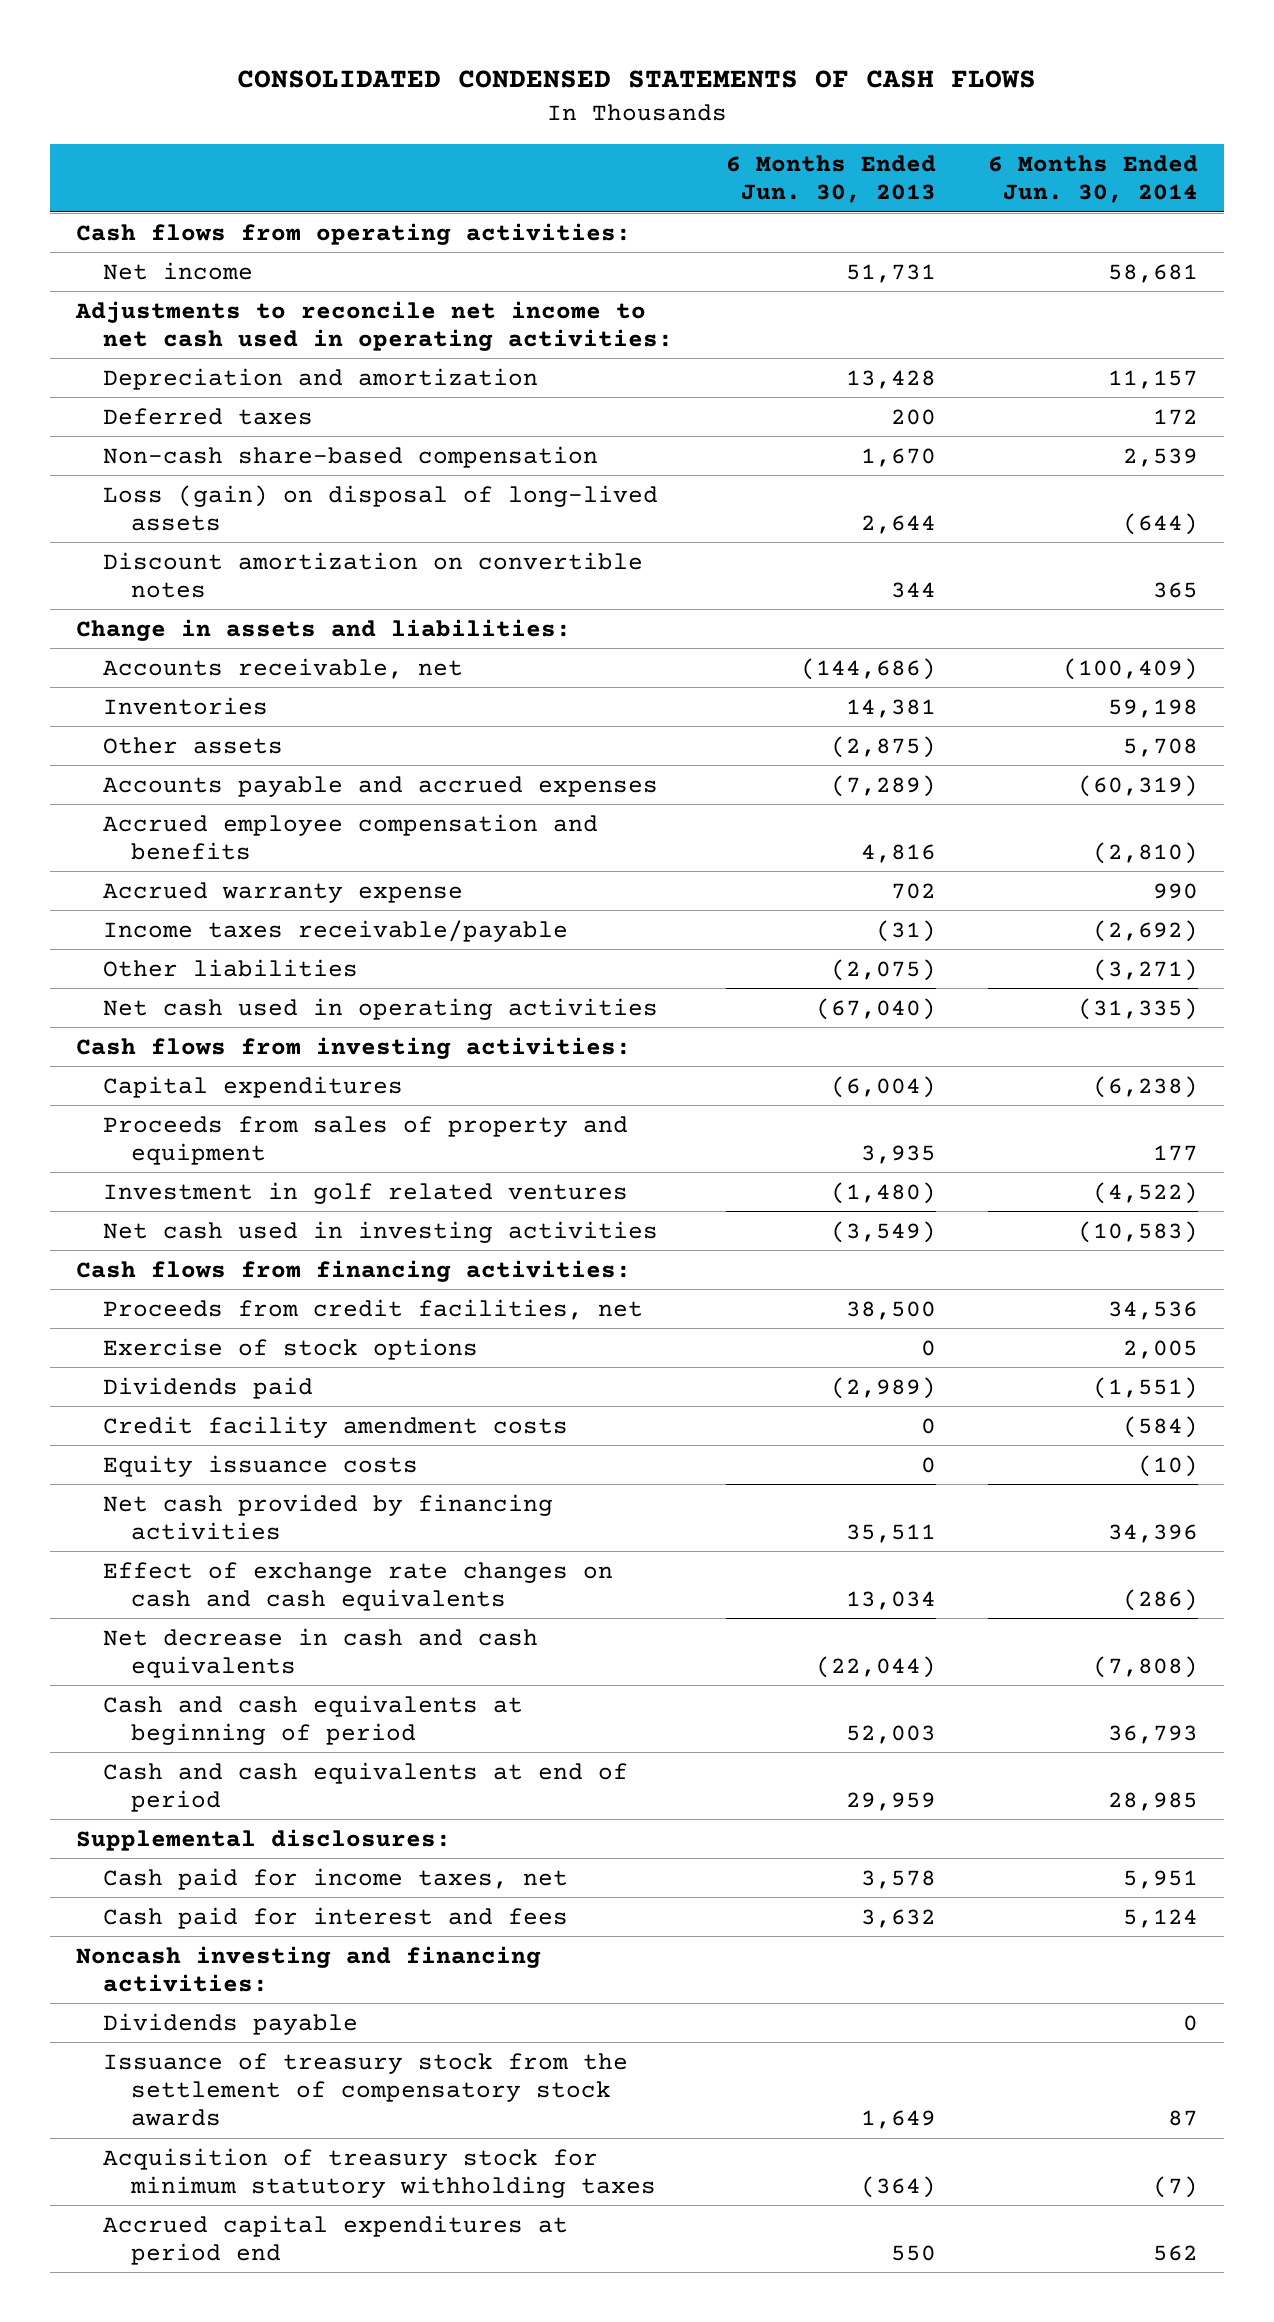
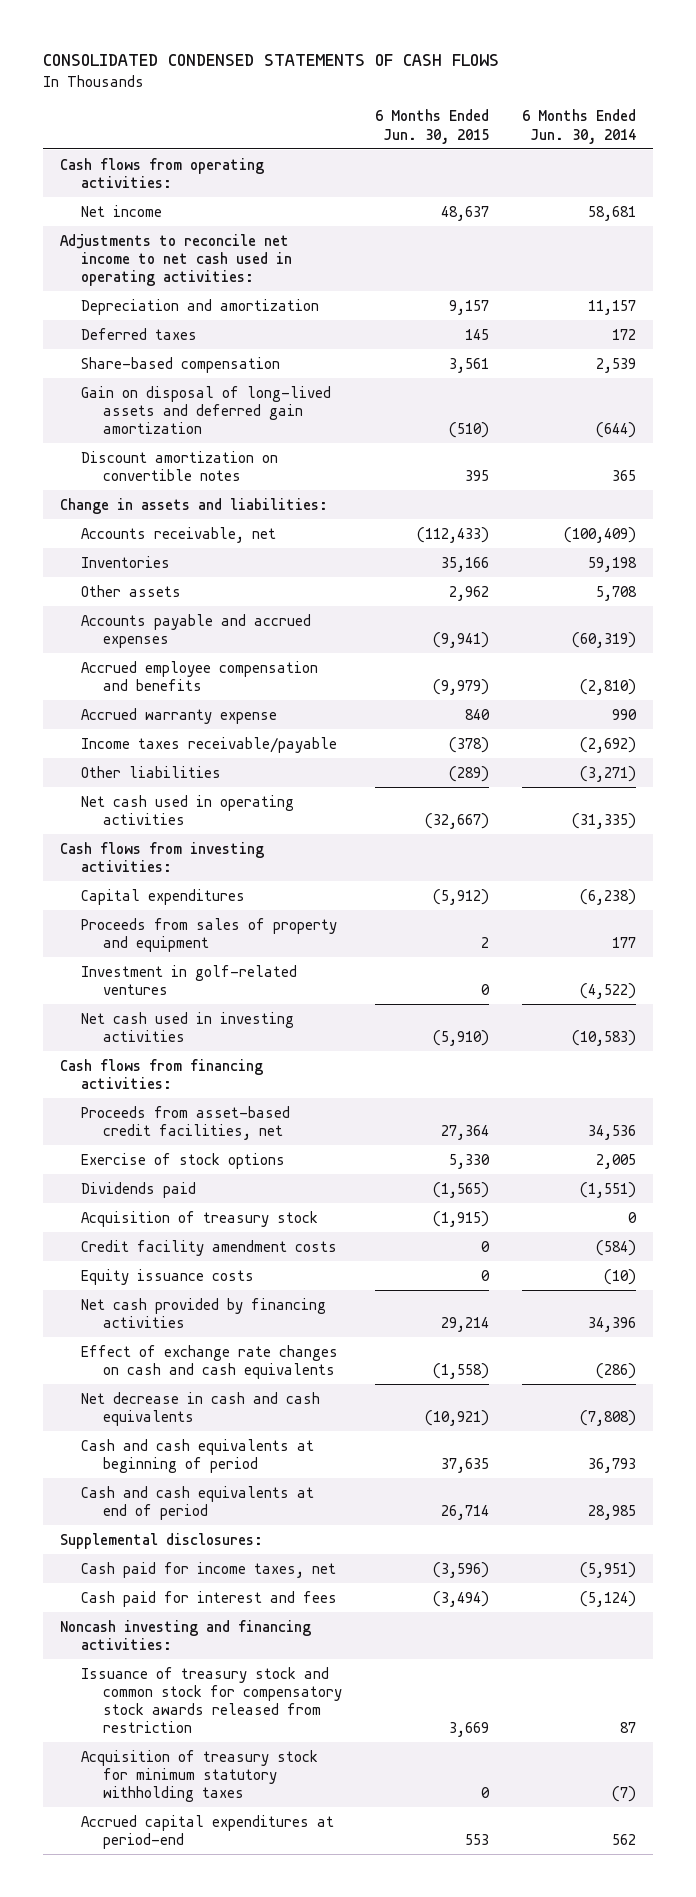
[725,154,936,204] 6 Months Ended Jun. 30, 2013 -> none
none -> [374,109,489,144] 6 Months Ended Jun. 30, 2015
[103,445,599,468] Non-cash share-based compensation -> [81,356,281,373] Share-based compensation
[103,484,659,531] Loss (gain) on disposal of long-lived assets -> [81,385,332,434] Gain on disposal of long-lived assets and deferred gain amortization
[103,1181,629,1204] Investment in golf related ventures -> [81,964,298,995] Investment in golf-related ventures
[103,1298,644,1320] Proceeds from credit facilities, net -> [81,1105,291,1140] Proceeds from asset-based credit facilities, net
none -> [81,1210,319,1227] Acquisition of treasury stock
[1122,1869,1198,1889] 5,951 -> [580,1561,637,1578] (5,951)
[1122,1908,1198,1928] 5,124 -> [580,1590,637,1607] (5,124)
[103,2012,359,2035] Dividends payable -> none
[103,2052,629,2127] Issuance of treasury stock from the settlement of compensatory stock awards -> [81,1666,342,1734] Issuance of treasury stock and common stock for compensatory stock awards released from restriction
[103,2214,569,2265] Accrued capital expenditures at period end -> [81,1814,335,1849] Accrued capital expenditures at period-end

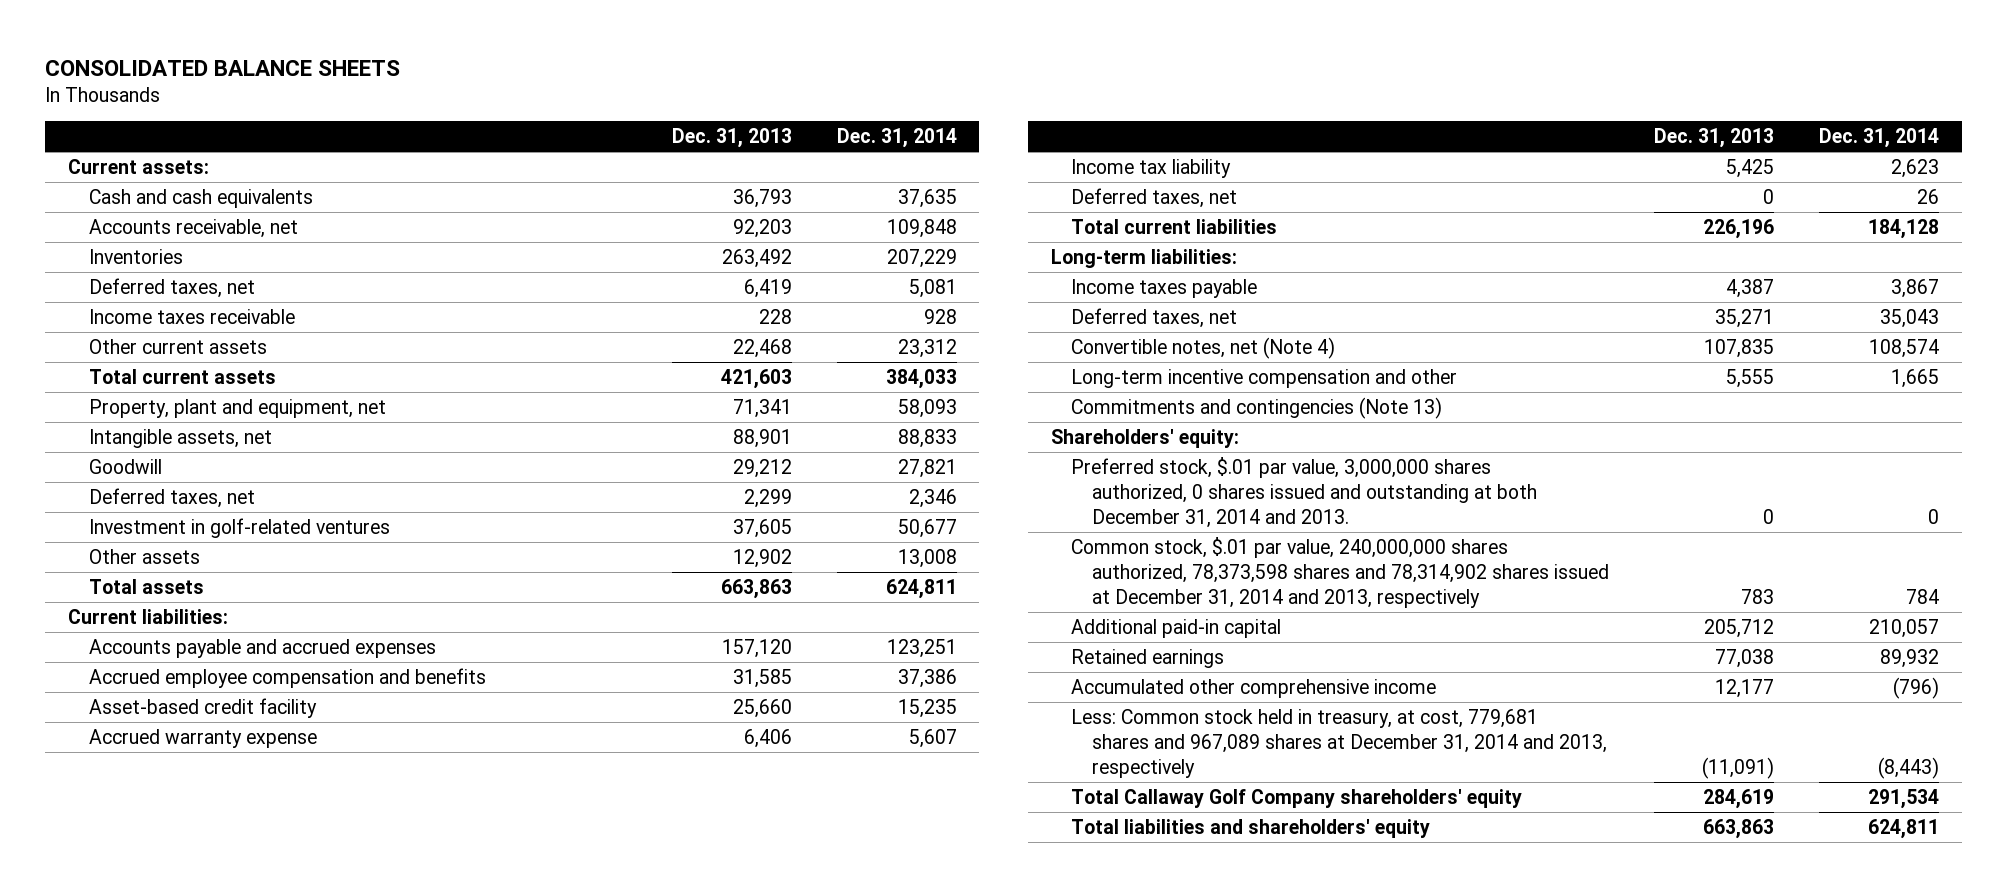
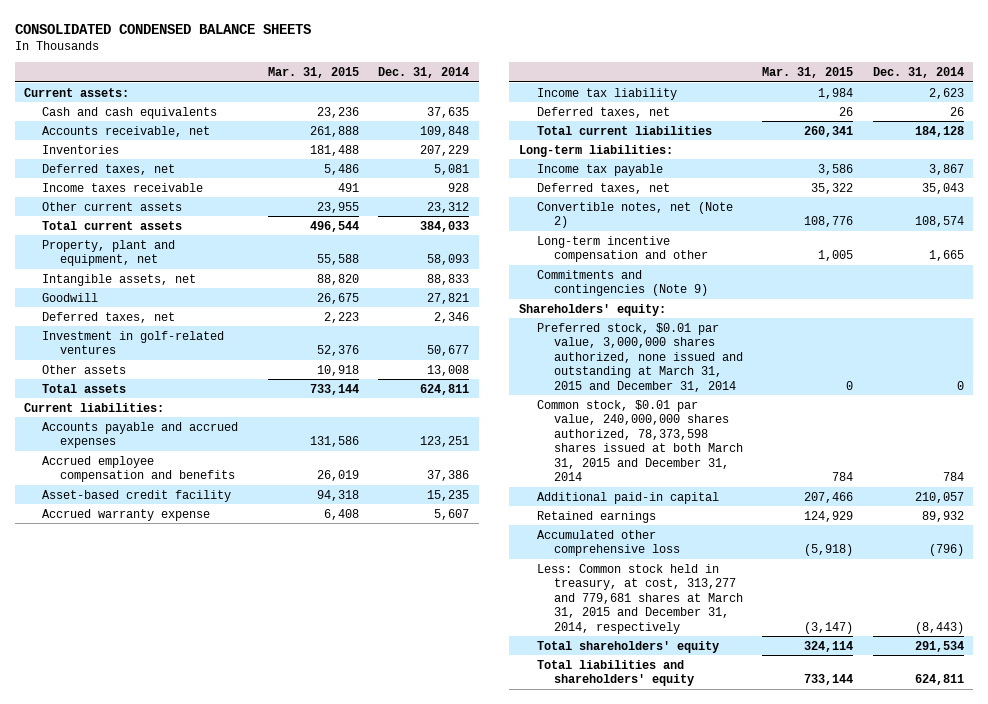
[45,59,401,76] CONSOLIDATED BALANCE SHEETS -> [14,23,311,34] CONSOLIDATED CONDENSED BALANCE SHEETS
[671,128,792,149] Dec. 31, 2013 -> none
none -> [268,67,360,79] Mar. 31, 2015
[1071,278,1258,298] Income taxes payable -> [536,163,663,176] Income tax payable
[1071,336,1336,359] Convertible notes, net (Note 4) -> [536,201,733,229] Convertible notes, net (Note 2)
[1071,396,1443,419] Commitments and contingencies (Note 13) -> [536,269,709,297] Commitments and contingencies (Note 9)
[1071,456,1538,528] Preferred stock, $.01 par value, 3,000,000 shares authorized, 0 shares issued and outstanding at both December 31, 2014 and 2013. -> [536,322,744,392] Preferred stock, $0.01 par value, 3,000,000 shares authorized, none issued and outstanding at March 31, 2015 and December 31, 2014
[1071,536,1610,608] Common stock, $.01 par value, 240,000,000 shares authorized, 78,373,598 shares and 78,314,902 shares issued at December 31, 2014 and 2013, respectively -> [536,399,744,482] Common stock, $0.01 par value, 240,000,000 shares authorized, 78,373,598 shares issued at both March 31, 2015 and December 31, 2014
[1071,678,1437,698] Accumulated other comprehensive income -> [536,529,681,557] Accumulated other comprehensive loss
[1071,708,1608,778] Less: Common stock held in treasury, at cost, 779,681 shares and 967,089 shares at December 31, 2014 and 2013, respectively -> [536,563,744,634] Less: Common stock held in treasury, at cost, 313,277 and 779,681 shares at March 31, 2015 and December 31, 2014, respectively
[1071,788,1523,808] Total Callaway Golf Company shareholders' equity -> [536,640,719,653] Total shareholders' equity

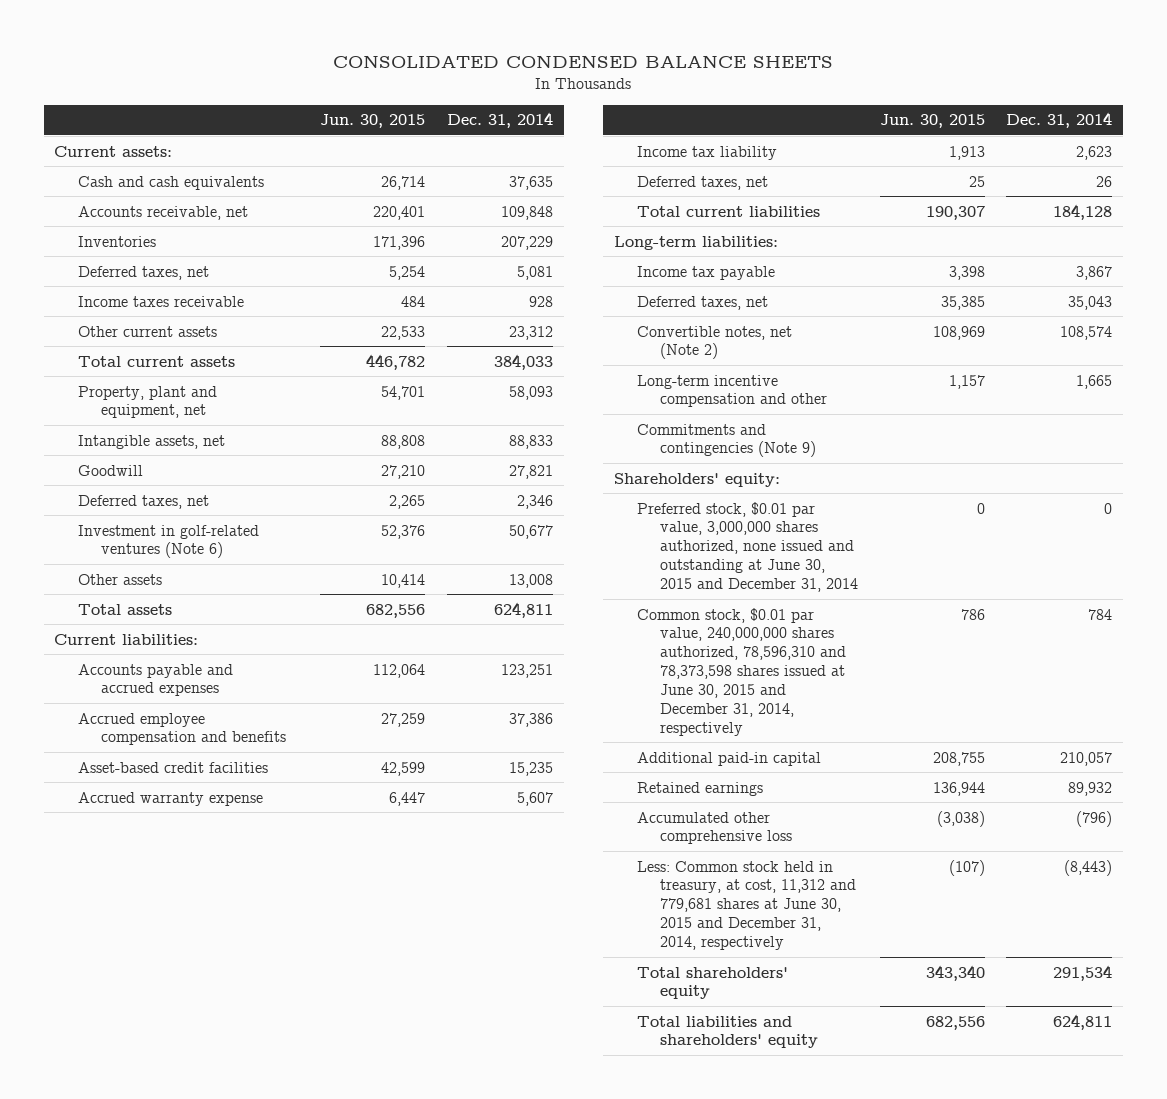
[268,67,360,79] Mar. 31, 2015 -> none
none -> [320,114,426,129] Jun. 30, 2015
[42,330,225,355] Investment in golf-related ventures -> [77,524,259,559] Investment in golf-related ventures (Note 6)
[42,489,232,502] Asset-based credit facility -> [77,761,268,773] Asset-based credit facilities
[536,322,744,392] Preferred stock, $0.01 par value, 3,000,000 shares authorized, none issued and outstanding at March 31, 2015 and December 31, 2014 -> [636,501,858,592] Preferred stock, $0.01 par value, 3,000,000 shares authorized, none issued and outstanding at June 30, 2015 and December 31, 2014
[536,399,744,482] Common stock, $0.01 par value, 240,000,000 shares authorized, 78,373,598 shares issued at both March 31, 2015 and December 31, 2014 -> [636,607,846,736] Common stock, $0.01 par value, 240,000,000 shares authorized, 78,596,310 and 78,373,598 shares issued at June 30, 2015 and December 31, 2014, respectively
[536,563,744,634] Less: Common stock held in treasury, at cost, 313,277 and 779,681 shares at March 31, 2015 and December 31, 2014, respectively -> [636,860,856,950] Less: Common stock held in treasury, at cost, 11,312 and 779,681 shares at June 30, 2015 and December 31, 2014, respectively

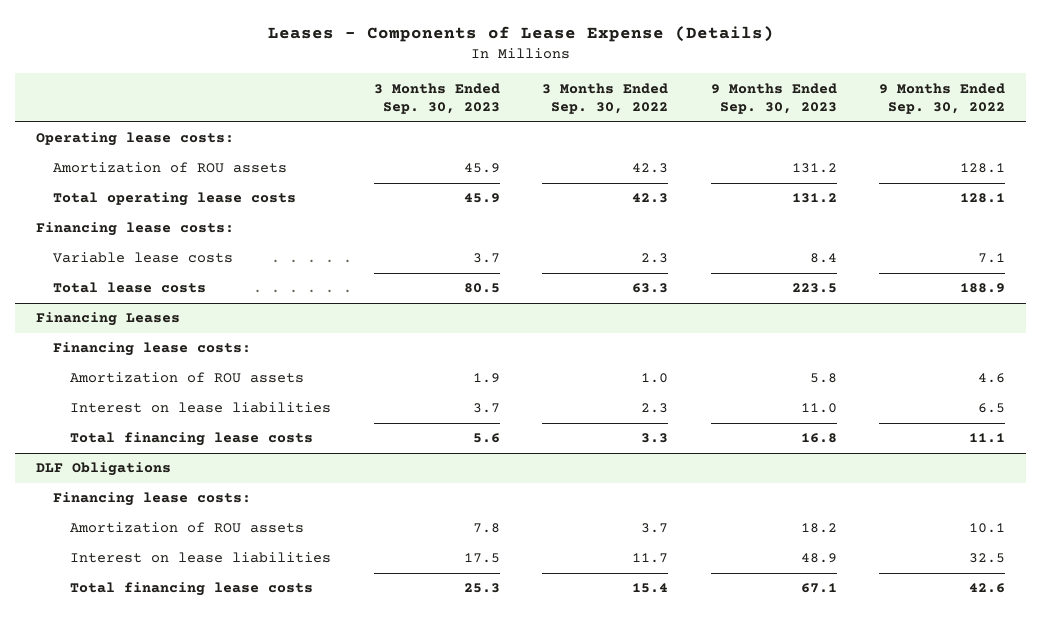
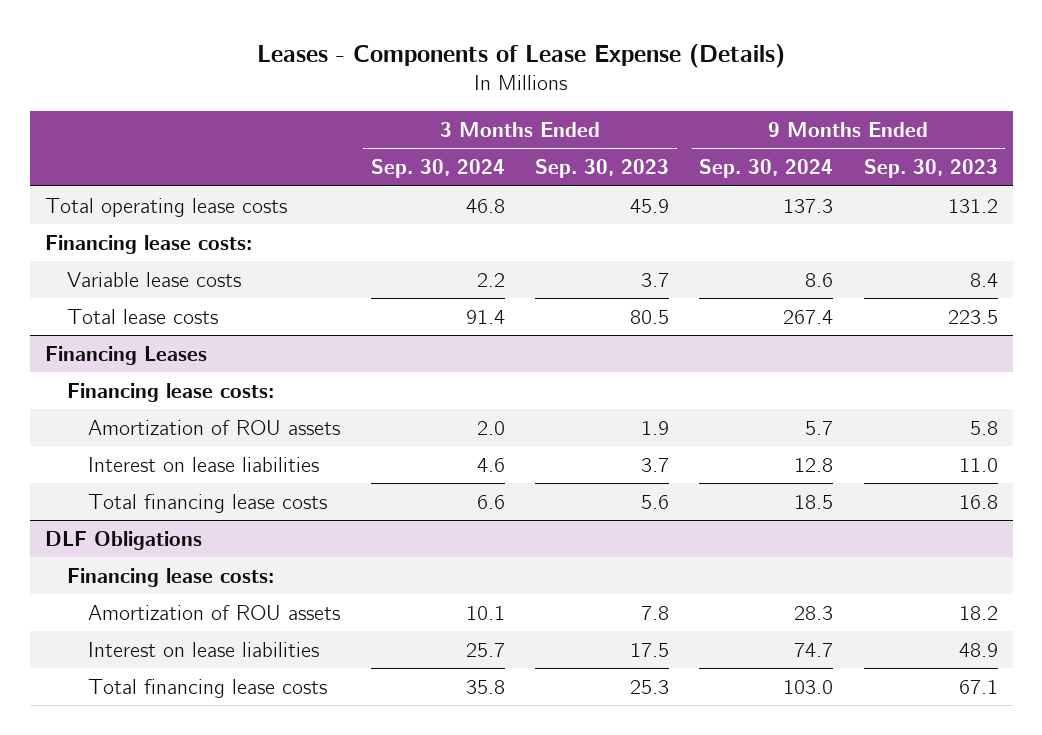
[542,82,669,115] 3 Months Ended Sep. 30, 2022 -> none
[879,82,1006,115] 9 Months Ended Sep. 30, 2022 -> none
none -> [370,159,505,179] Sep. 30, 2024
none -> [699,159,834,179] Sep. 30, 2024
[35,132,234,147] Operating lease costs: -> none
[52,162,287,174] Amortization of ROU assets -> none

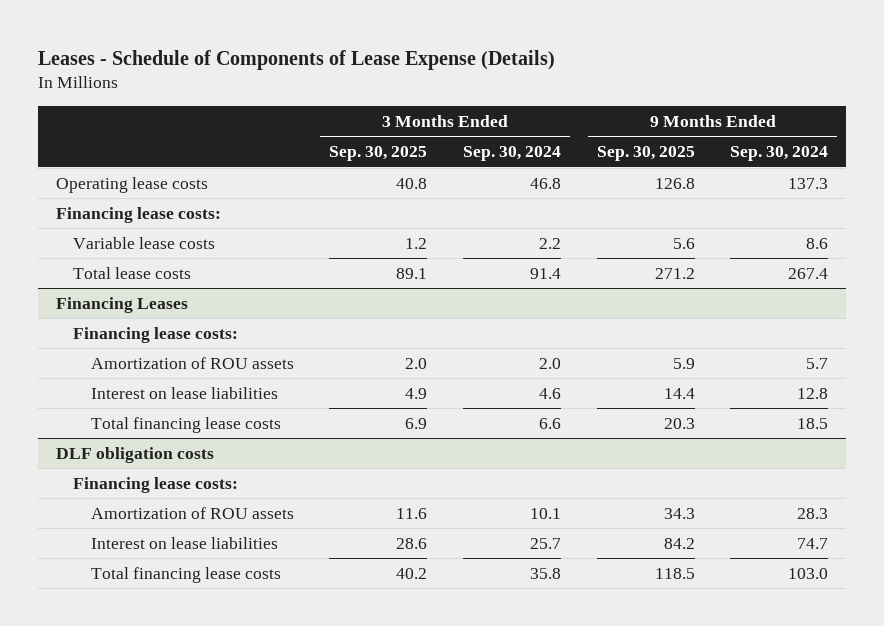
[257,44,786,69] Leases - Components of Lease Expense (Details) -> [37,49,555,70] Leases - Schedule of Components of Lease Expense (Details)
[534,159,669,179] Sep. 30, 2023 -> none
[863,159,998,179] Sep. 30, 2023 -> none
none -> [329,146,428,162] Sep. 30, 2025
none -> [596,146,695,162] Sep. 30, 2025
[44,197,287,217] Total operating lease costs -> [55,176,208,193] Operating lease costs
[44,530,202,550] DLF Obligations -> [55,446,214,463] DLF obligation costs

